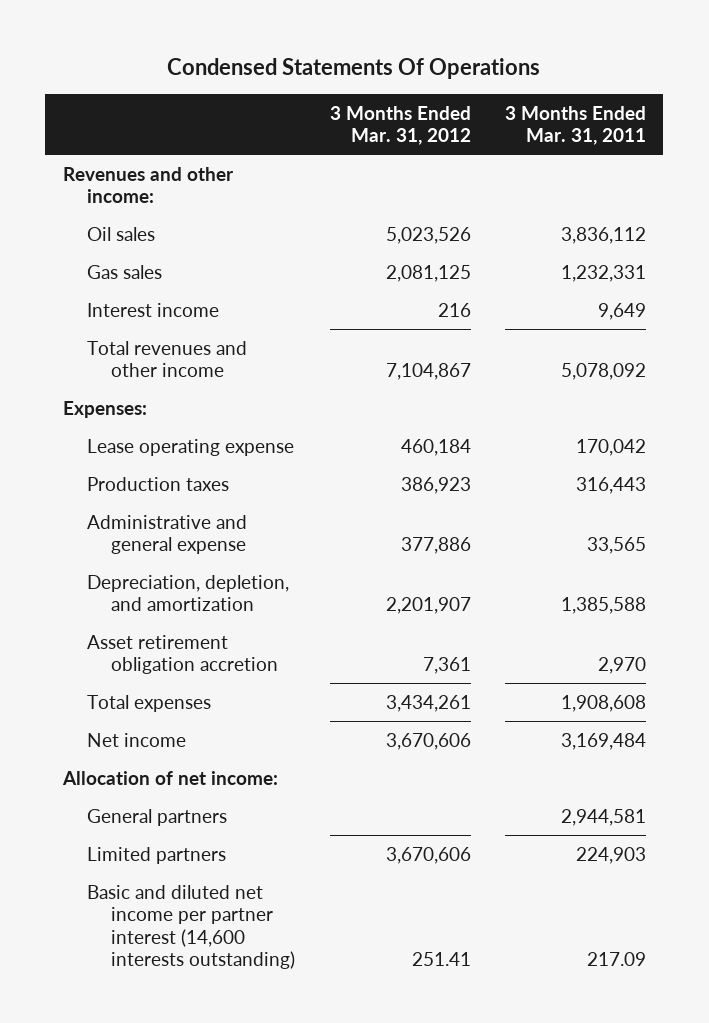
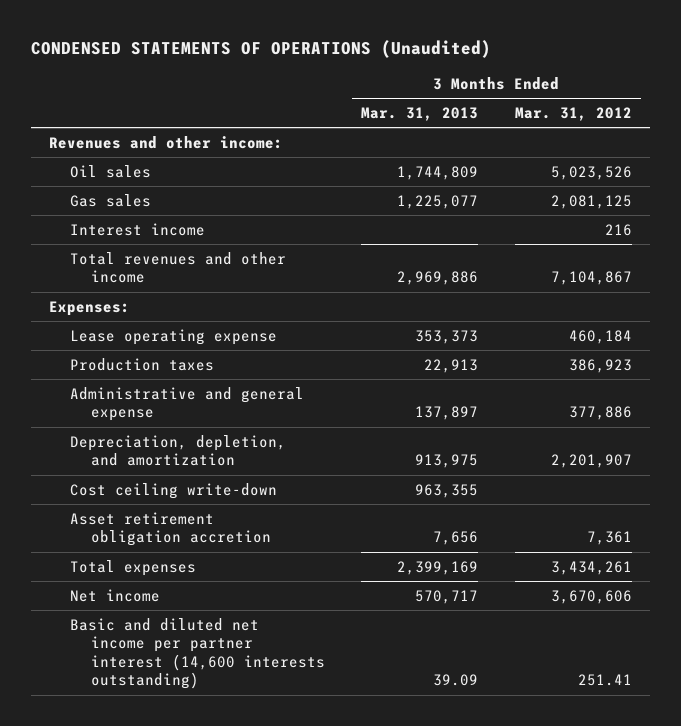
[167,58,541,80] Condensed Statements Of Operations -> [31,40,492,59] CONDENSED STATEMENTS OF OPERATIONS (Unaudited)
[505,105,647,146] 3 Months Ended Mar. 31, 2011 -> none
none -> [361,106,479,121] Mar. 31, 2013
none -> [69,482,277,499] Cost ceiling write-down
[61,770,278,785] Allocation of net income: -> none
[86,808,227,826] General partners -> none
[86,846,226,864] Limited partners -> none

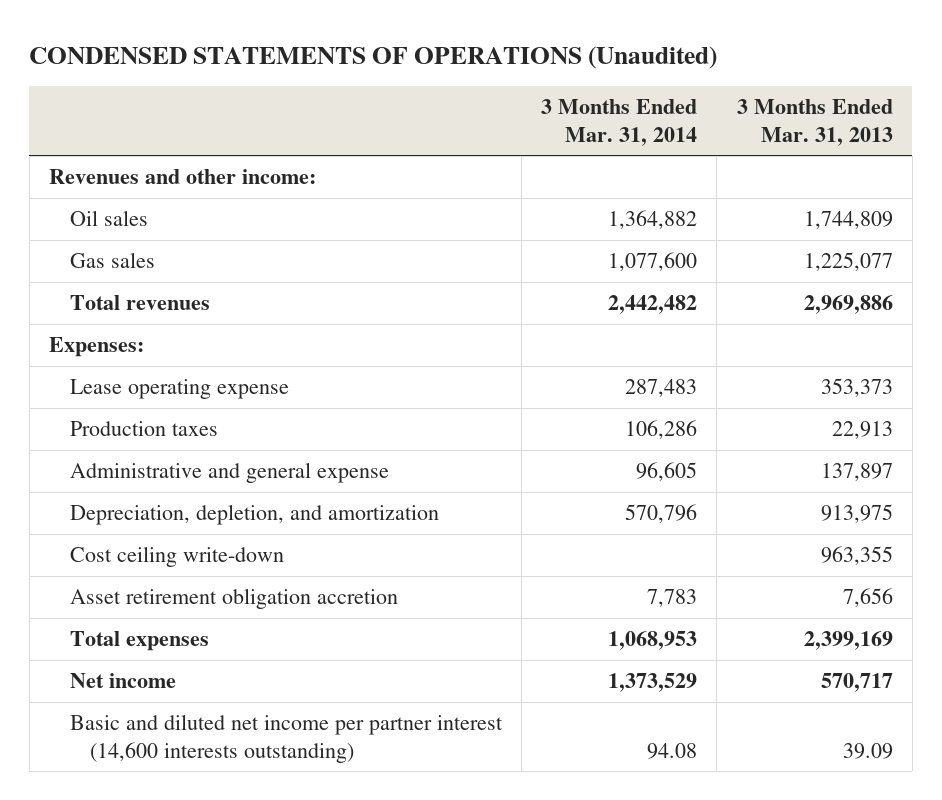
[514,106,632,121] Mar. 31, 2012 -> none
none -> [541,99,698,146] 3 Months Ended Mar. 31, 2014
[69,222,205,236] Interest income -> none
[69,251,286,284] Total revenues and other income -> [69,295,210,311] Total revenues

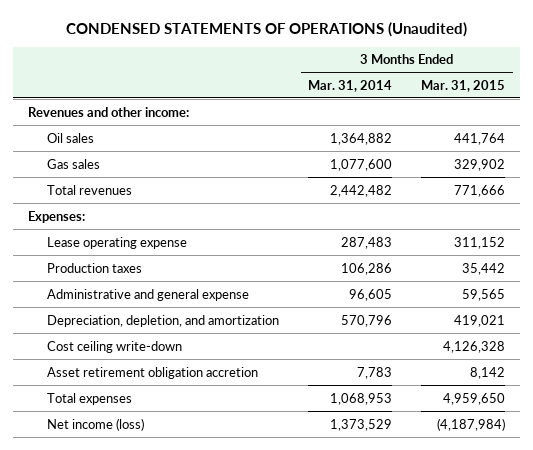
[736,99,893,146] 3 Months Ended Mar. 31, 2013 -> none
none -> [421,79,506,92] Mar. 31, 2015
[69,714,503,763] Basic and diluted net income per partner interest (14,600 interests outstanding) -> none
[69,673,176,689] Net income -> [46,417,144,431] Net income (loss)

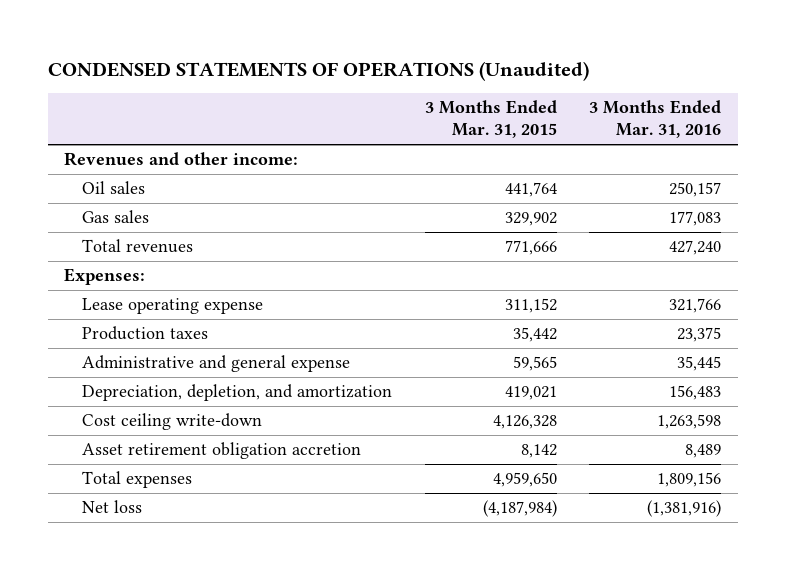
[307,79,392,92] Mar. 31, 2014 -> none
none -> [589,100,722,139] 3 Months Ended Mar. 31, 2016
[46,417,144,431] Net income (loss) -> [82,500,143,514] Net loss

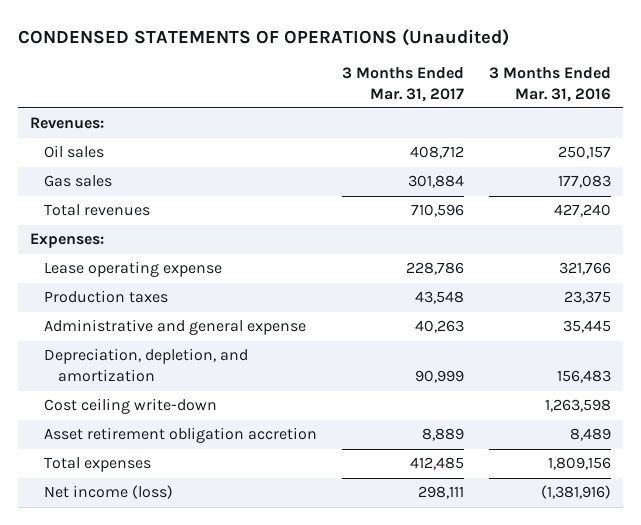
[424,100,557,139] 3 Months Ended Mar. 31, 2015 -> none
none -> [341,66,464,102] 3 Months Ended Mar. 31, 2017
[64,152,299,167] Revenues and other income: -> [30,117,105,130] Revenues:
[82,500,143,514] Net loss -> [43,485,173,500] Net income (loss)

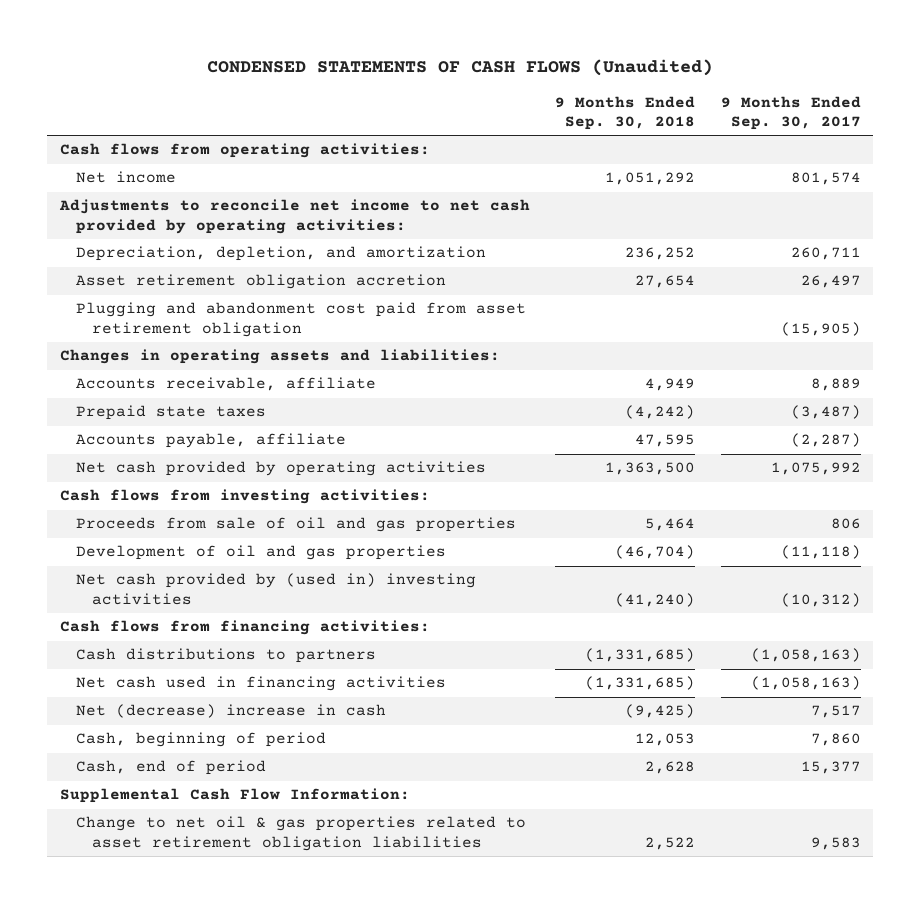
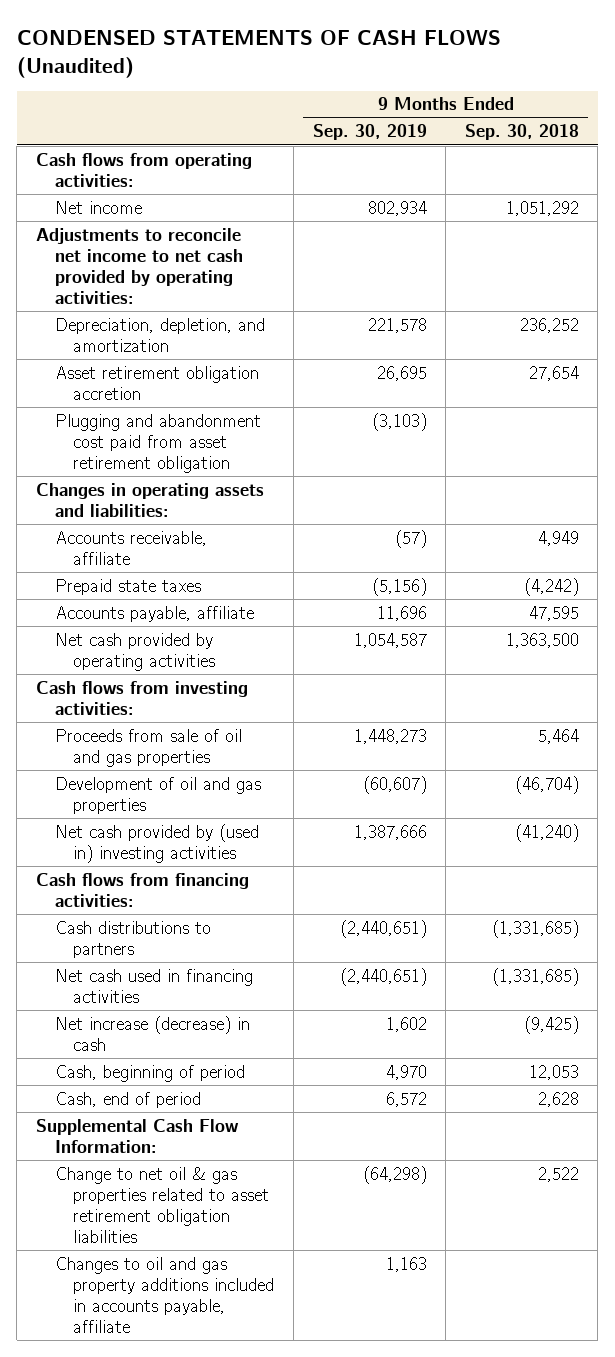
[720,95,861,131] 9 Months Ended Sep. 30, 2017 -> none
none -> [312,124,427,141] Sep. 30, 2019
[75,704,386,719] Net (decrease) increase in cash -> [54,1015,250,1051] Net increase (decrease) in cash
none -> [54,1256,275,1333] Changes to oil and gas property additions included in accounts payable, affiliate

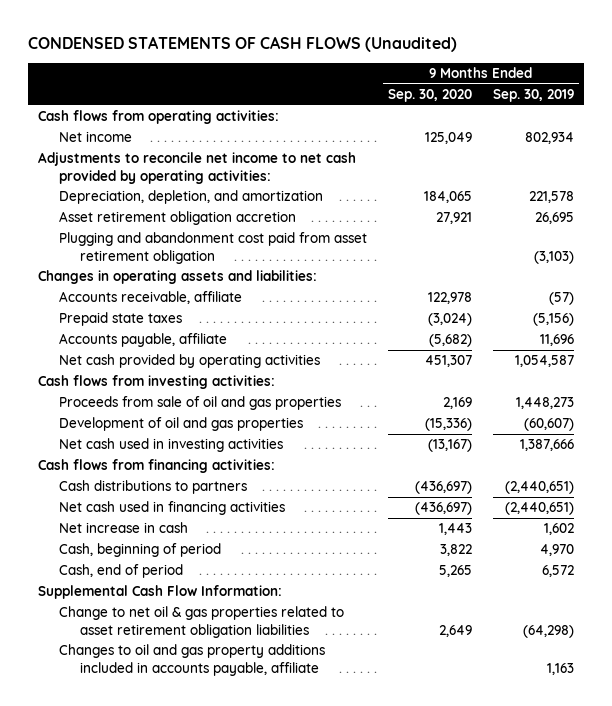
[464,124,579,141] Sep. 30, 2018 -> none
none -> [387,89,472,103] Sep. 30, 2020
[54,823,259,863] Net cash provided by (used in) investing activities -> [59,438,284,453] Net cash used in investing activities
[54,1015,250,1051] Net increase (decrease) in cash -> [59,522,189,534] Net increase in cash

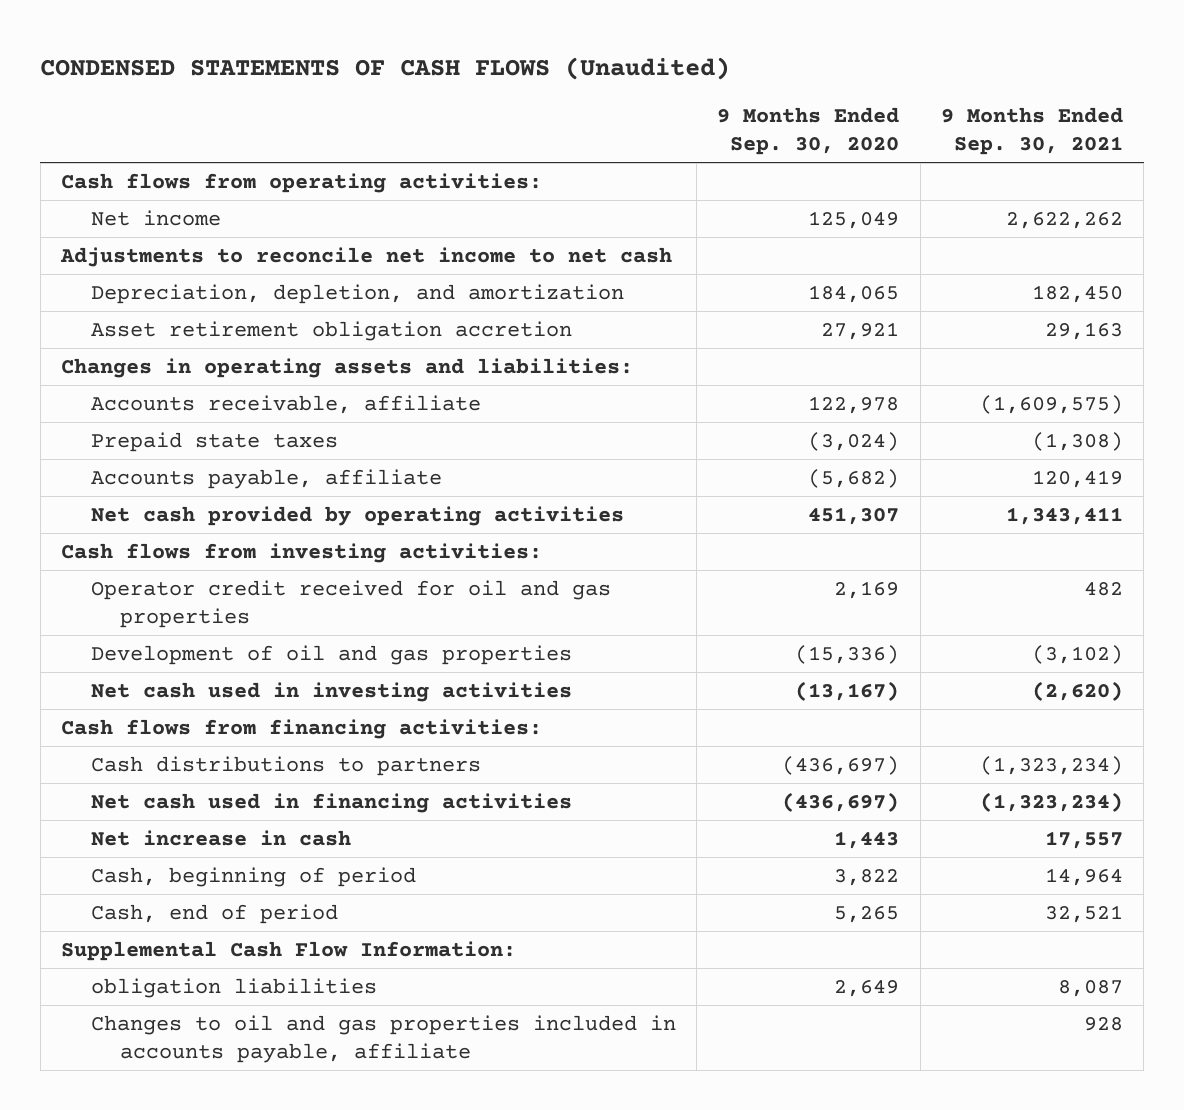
[492,89,574,103] Sep. 30, 2019 -> none
none -> [940,107,1123,156] 9 Months Ended Sep. 30, 2021
[38,152,357,184] Adjustments to reconcile net income to net cash provided by operating activities: -> [60,247,673,268] Adjustments to reconcile net income to net cash
[59,232,368,264] Plugging and abandonment cost paid from asset retirement obligation -> none
[59,396,342,411] Proceeds from sale of oil and gas properties -> [90,580,611,629] Operator credit received for oil and gas properties
[59,606,345,638] Change to net oil & gas properties related to asset retirement obligation liabilities -> [90,978,377,999] obligation liabilities
[59,644,326,676] Changes to oil and gas property additions included in accounts payable, affiliate -> [90,1015,676,1064] Changes to oil and gas properties included in accounts payable, affiliate

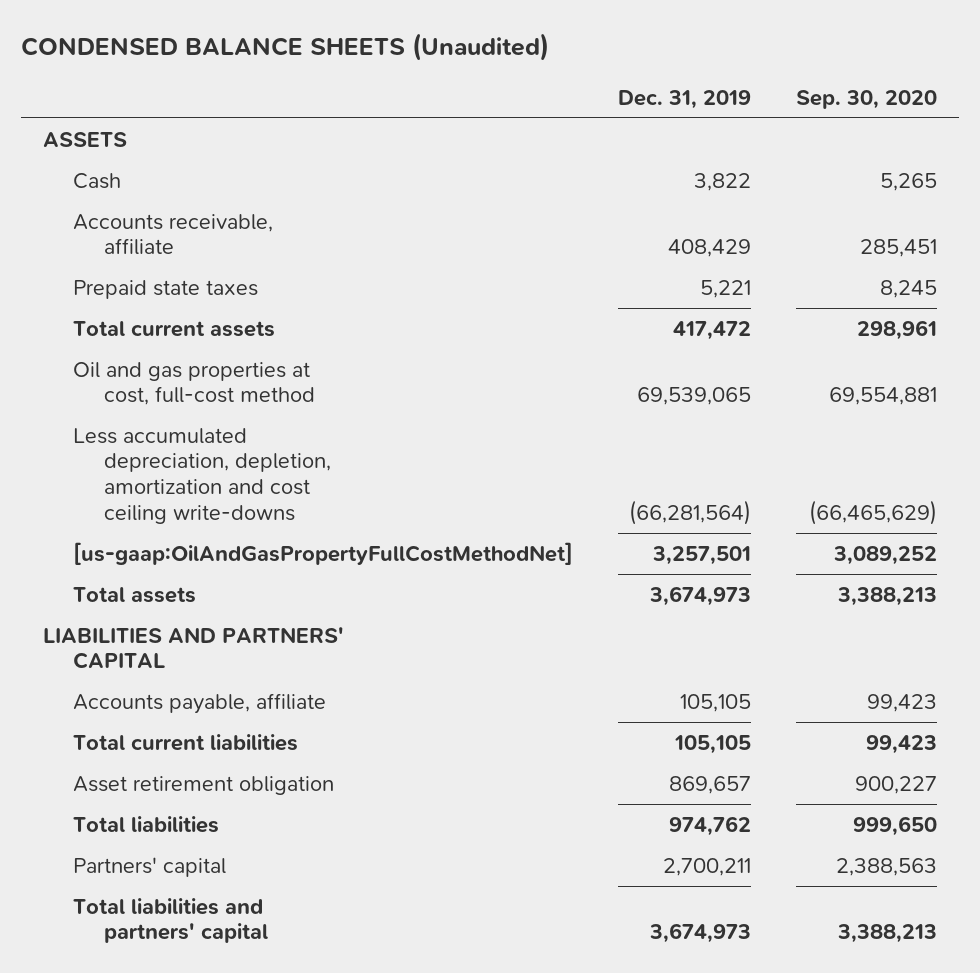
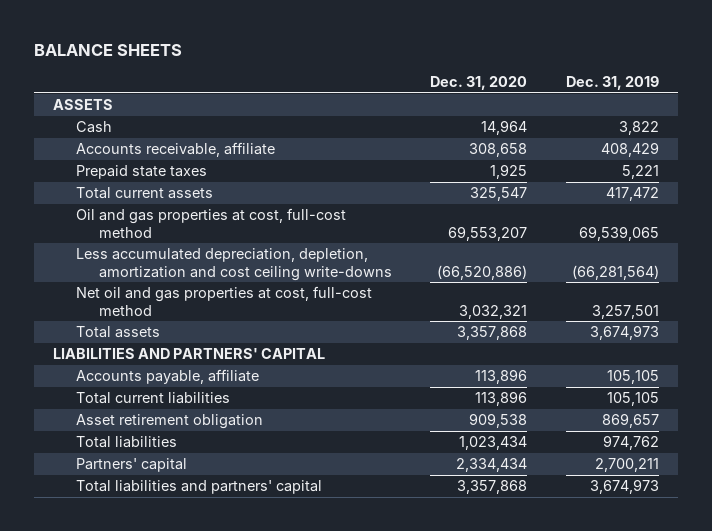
[20,32,549,61] CONDENSED BALANCE SHEETS (Unaudited) -> [33,44,182,57] BALANCE SHEETS
[795,89,937,109] Sep. 30, 2020 -> none
none -> [430,75,528,90] Dec. 31, 2020
[73,541,574,565] [us-gaap:OilAndGasPropertyFullCostMethodNet] -> [75,286,372,316] Net oil and gas properties at cost, full-cost method

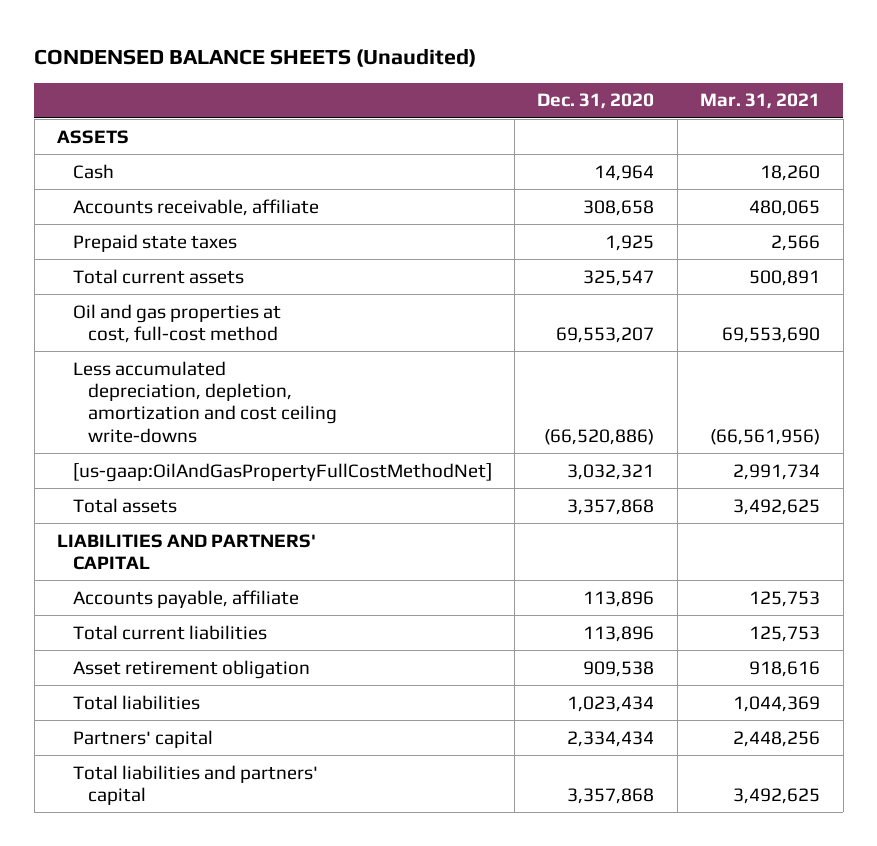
[33,44,182,57] BALANCE SHEETS -> [34,47,477,67] CONDENSED BALANCE SHEETS (Unaudited)
[565,75,659,90] Dec. 31, 2019 -> none
none -> [700,93,821,110] Mar. 31, 2021
[75,286,372,316] Net oil and gas properties at cost, full-cost method -> [72,462,492,482] [us-gaap:OilAndGasPropertyFullCostMethodNet]

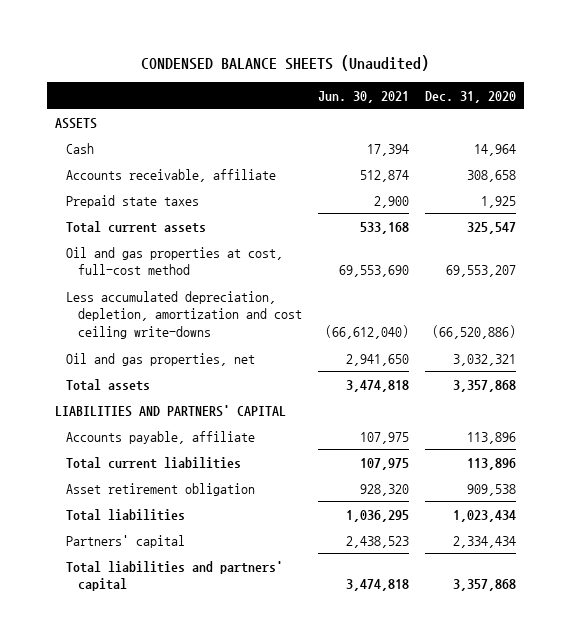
[700,93,821,110] Mar. 31, 2021 -> none
none -> [318,90,410,103] Jun. 30, 2021
[72,462,492,482] [us-gaap:OilAndGasPropertyFullCostMethodNet] -> [66,352,256,366] Oil and gas properties, net

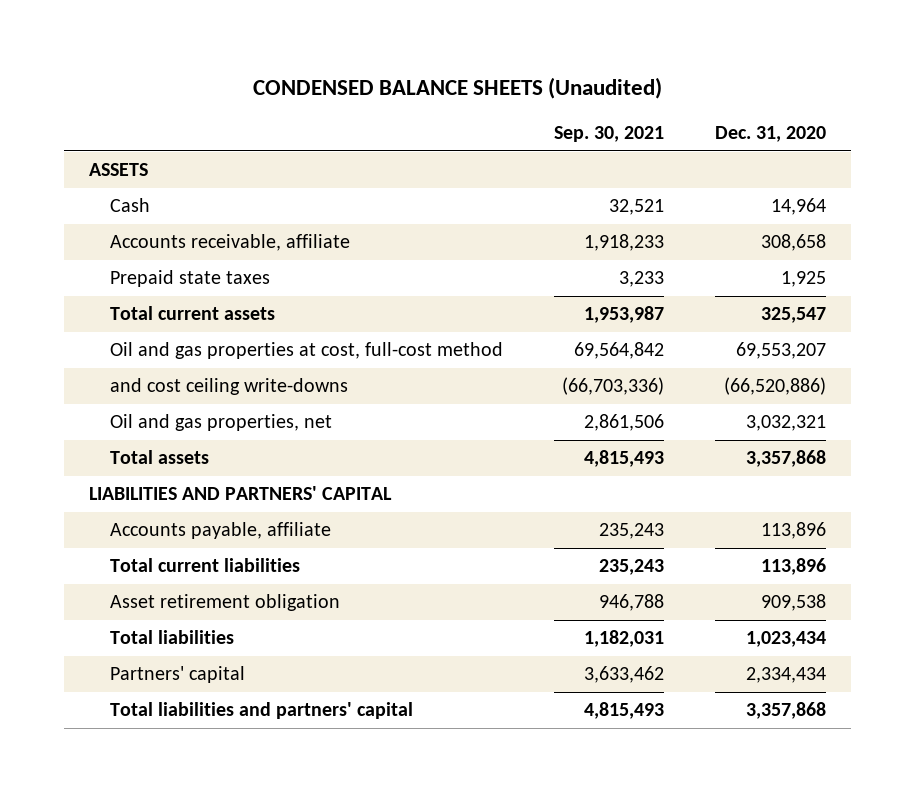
[318,90,410,103] Jun. 30, 2021 -> none
none -> [553,126,664,143] Sep. 30, 2021
[66,290,303,340] Less accumulated depreciation, depletion, amortization and cost ceiling write-downs -> [110,378,349,396] and cost ceiling write-downs

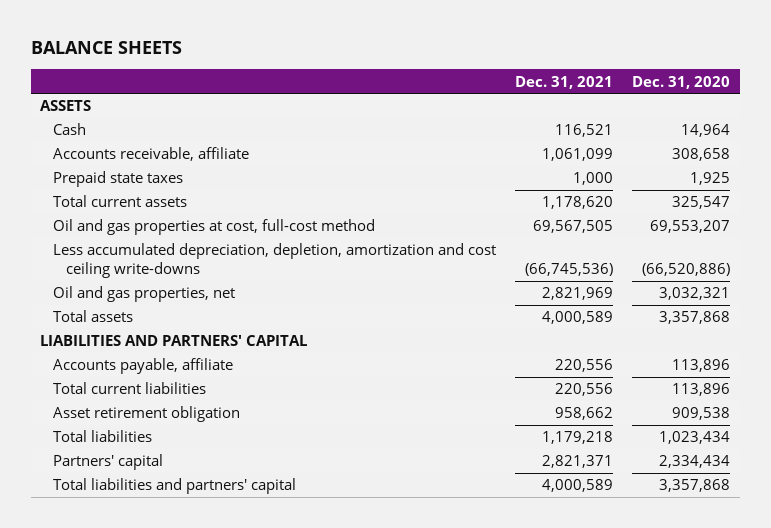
[252,76,662,99] CONDENSED BALANCE SHEETS (Unaudited) -> [30,41,182,55] BALANCE SHEETS
[553,126,664,143] Sep. 30, 2021 -> none
none -> [515,75,614,89] Dec. 31, 2021
[110,378,349,396] and cost ceiling write-downs -> [53,243,497,279] Less accumulated depreciation, depletion, amortization and cost ceiling write-downs

